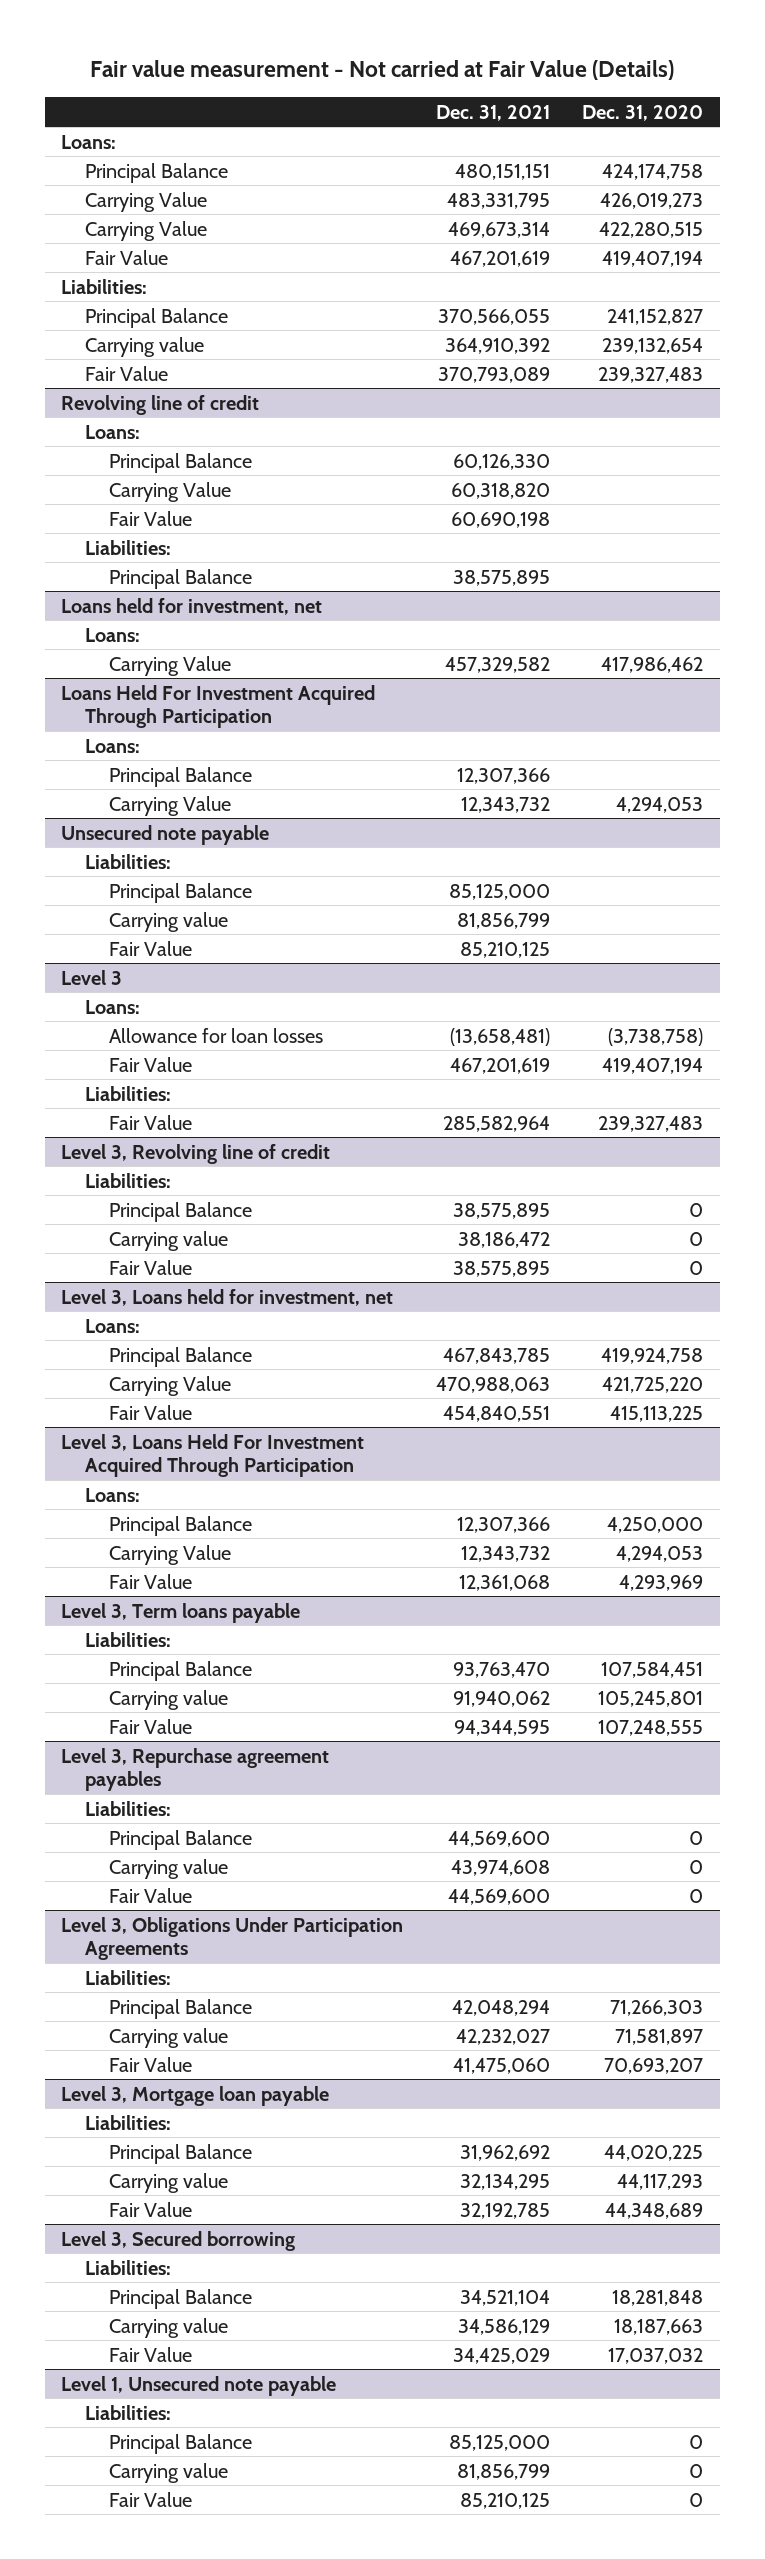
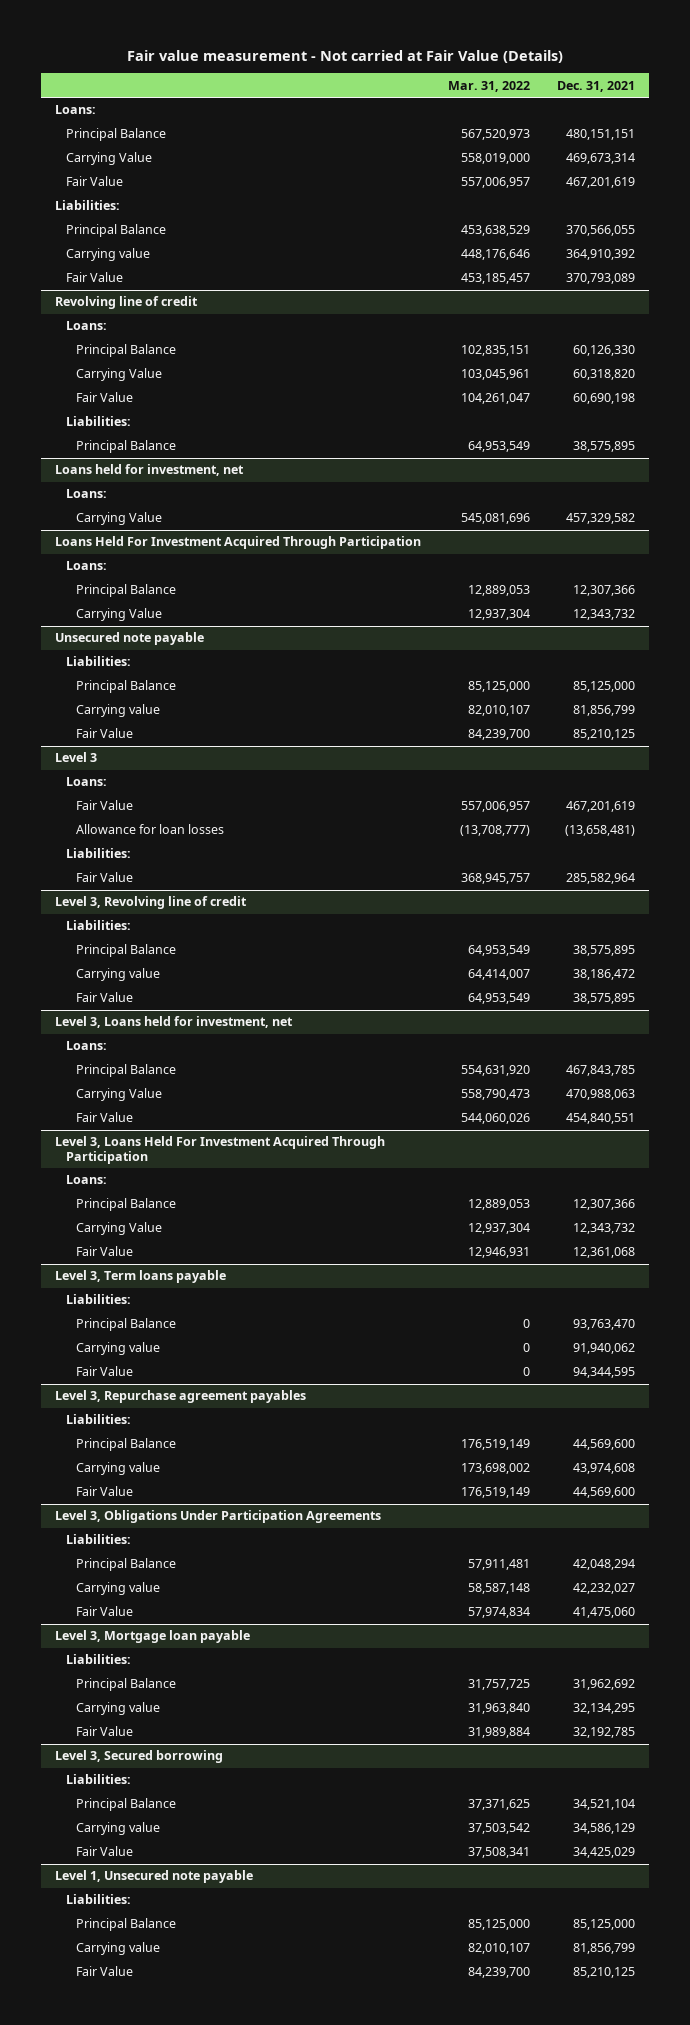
[582,104,704,121] Dec. 31, 2020 -> none
none -> [447,80,530,92] Mar. 31, 2022
[85,191,208,212] Carrying Value -> none
[108,1027,323,1043] Allowance for loan losses -> [76,824,225,835] Allowance for loan losses

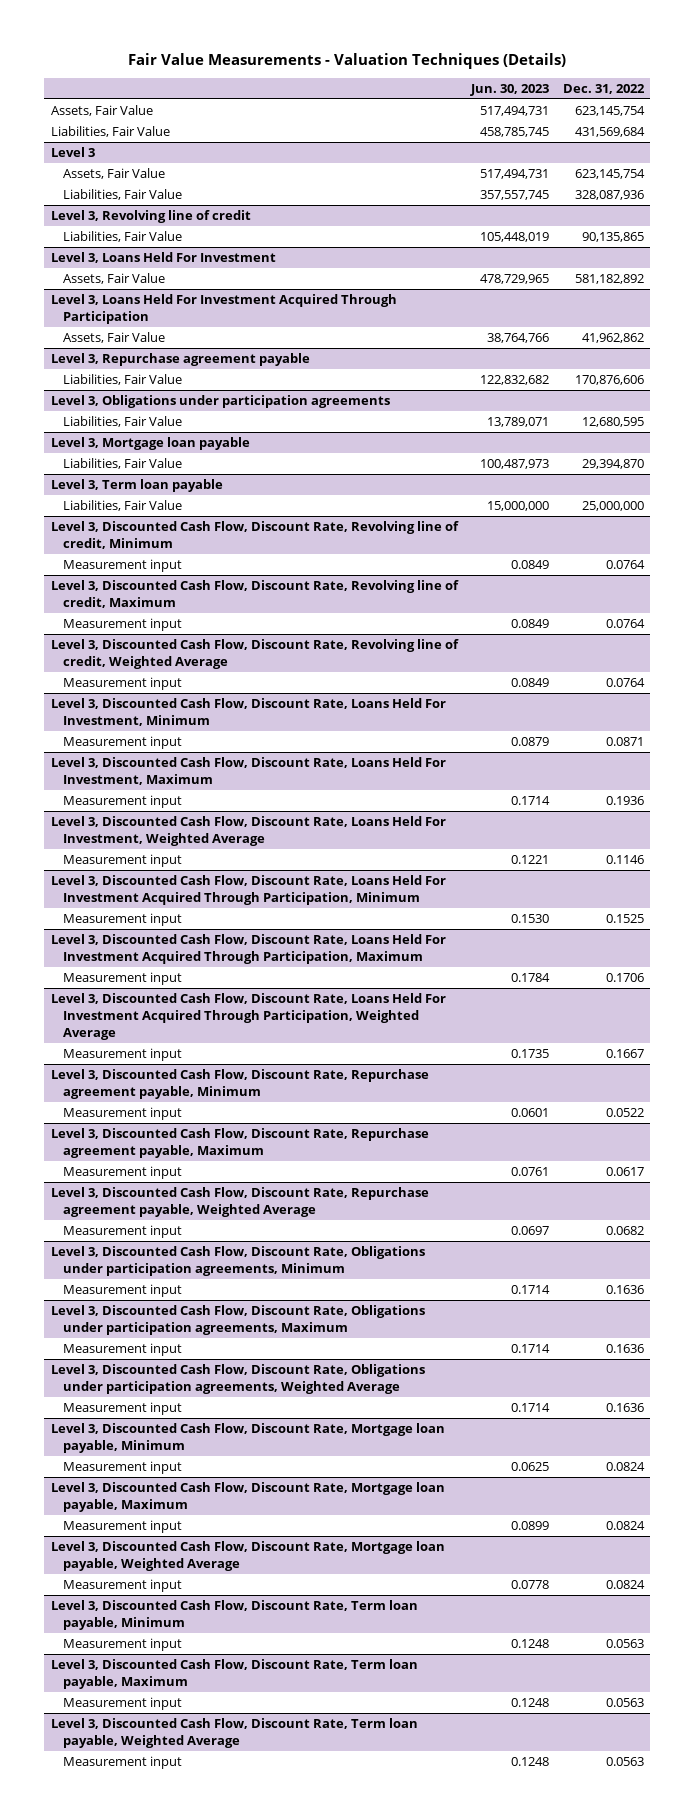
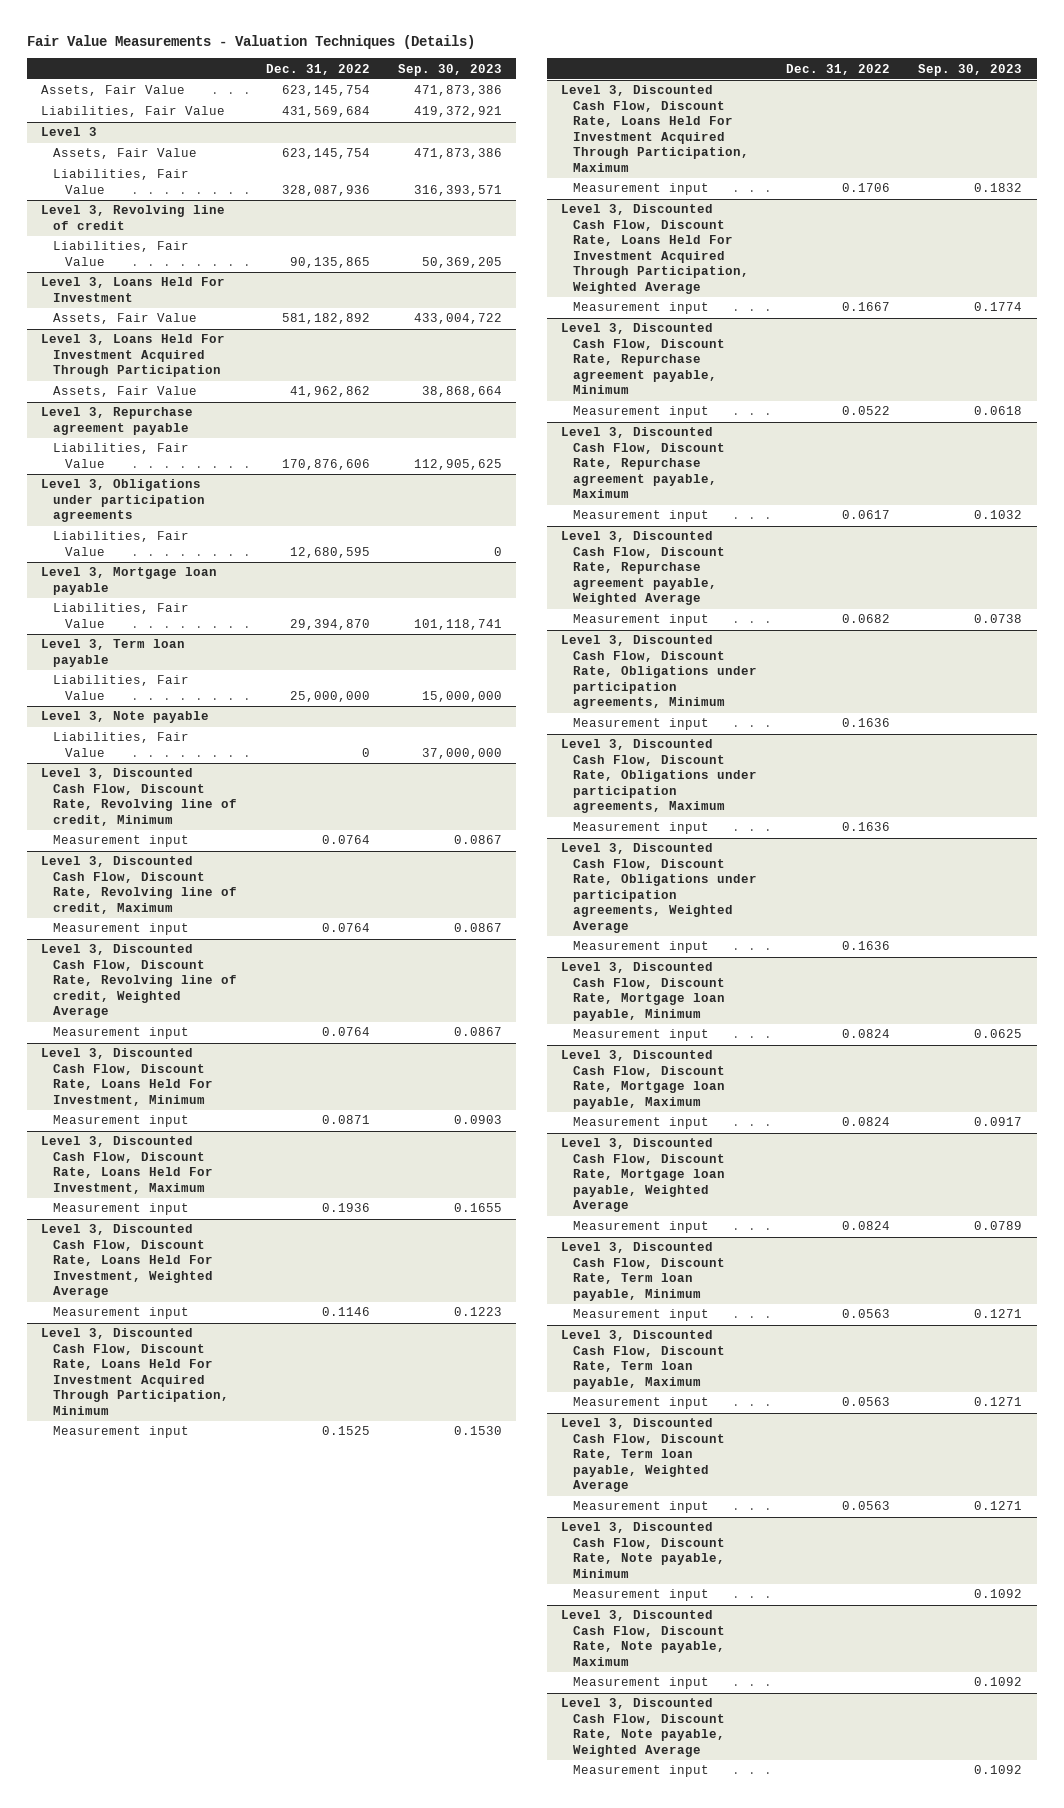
[470,84,550,97] Jun. 30, 2023 -> none
none -> [398,63,503,76] Sep. 30, 2023
none -> [41,711,210,724] Level 3, Note payable
none -> [53,732,190,757] Liabilities, Fair Value
none -> [561,1522,726,1578] Level 3, Discounted Cash Flow, Discount Rate, Note payable, Minimum
none -> [573,1589,710,1602] Measurement input
none -> [561,1610,726,1666] Level 3, Discounted Cash Flow, Discount Rate, Note payable, Maximum
none -> [573,1677,710,1690] Measurement input
none -> [561,1698,726,1757] Level 3, Discounted Cash Flow, Discount Rate, Note payable, Weighted Average
none -> [573,1765,710,1778] Measurement input

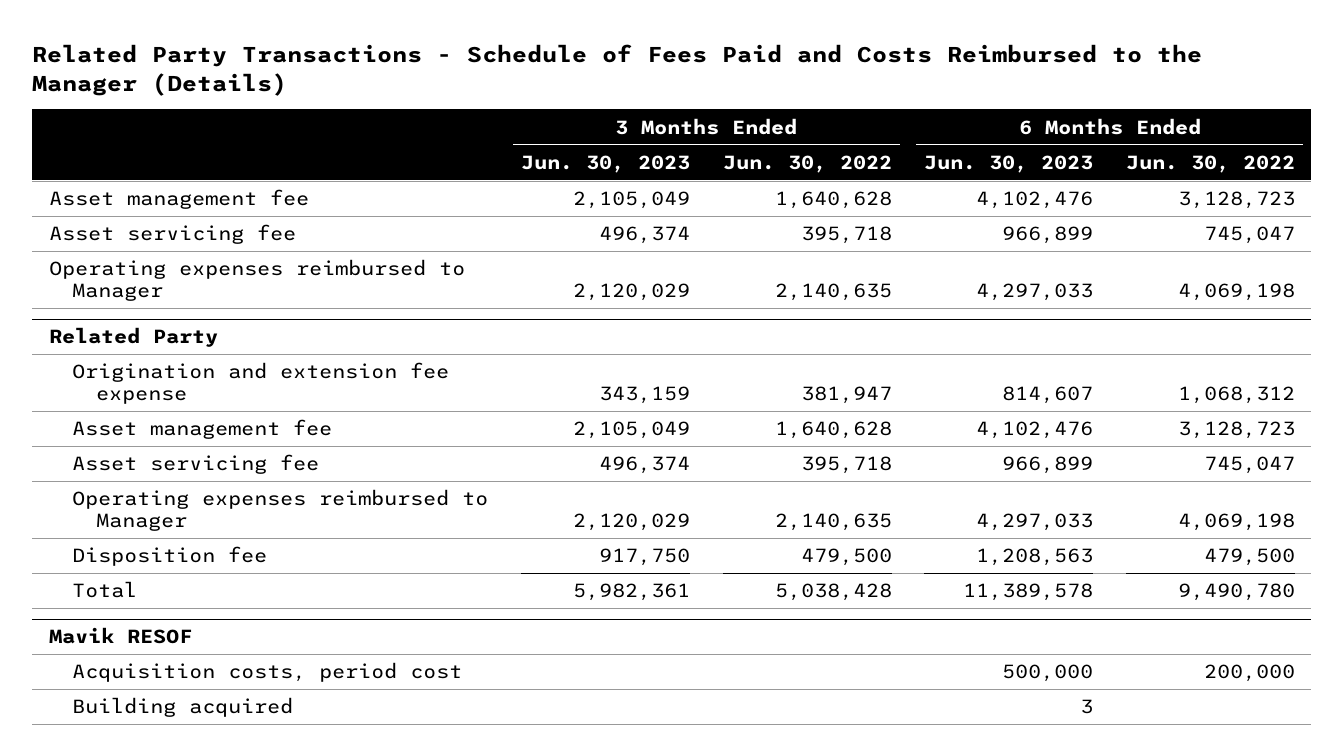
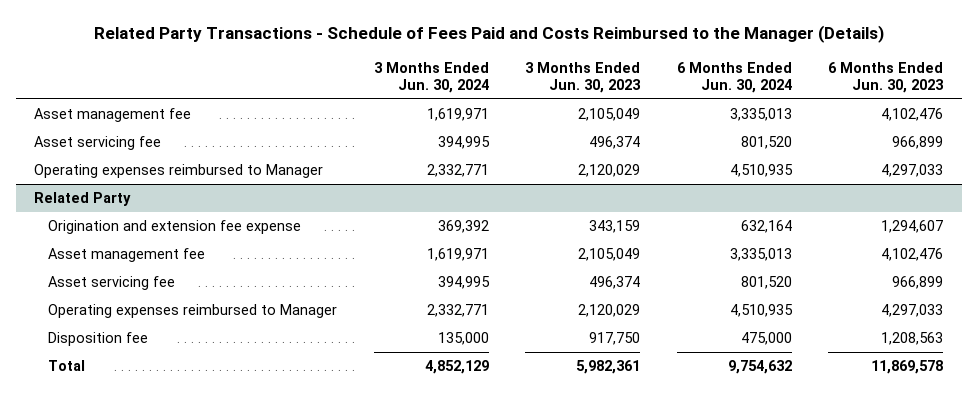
[722,154,892,173] Jun. 30, 2022 -> none
[1126,154,1296,173] Jun. 30, 2022 -> none
none -> [373,61,489,94] 3 Months Ended Jun. 30, 2024
none -> [676,61,792,94] 6 Months Ended Jun. 30, 2024
[1002,386,1094,405] 814,607 -> [881,220,944,234] 1,294,607
[48,627,192,645] Mavik RESOF -> none
[72,662,463,683] Acquisition costs, period cost -> none
[72,697,294,718] Building acquired -> none
[963,583,1094,602] 11,389,578 -> [871,360,944,375] 11,869,578

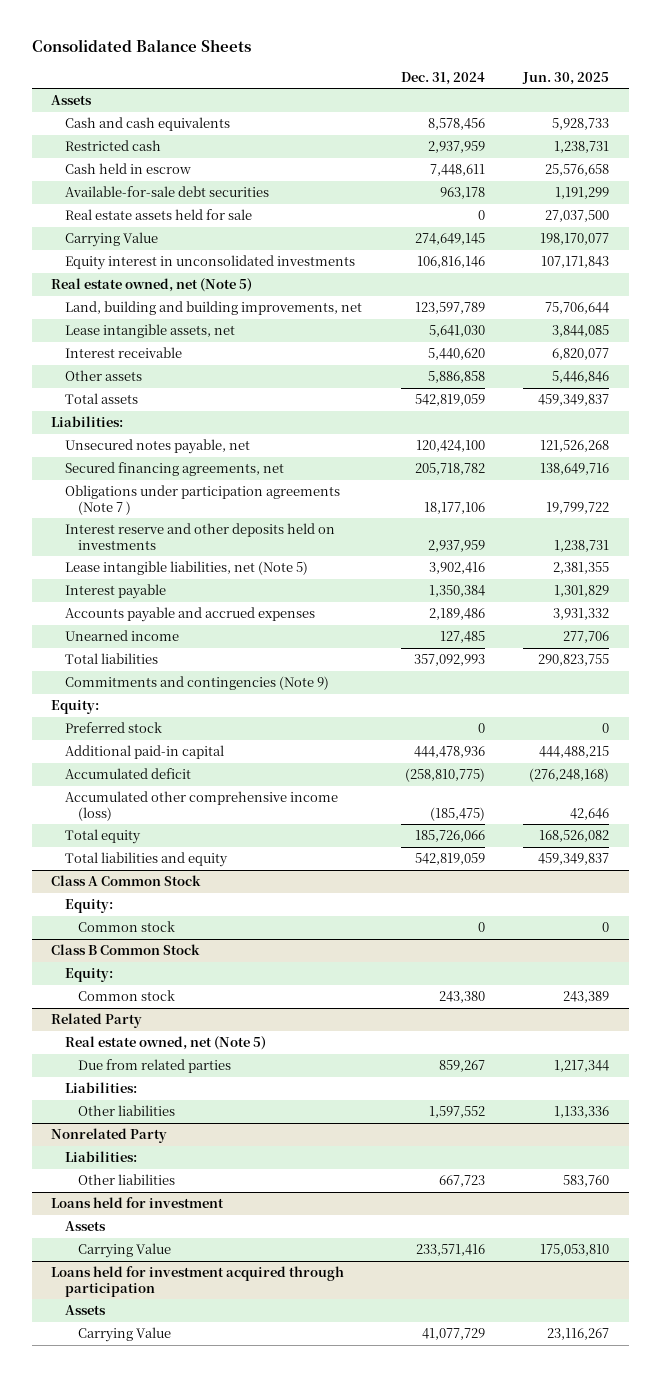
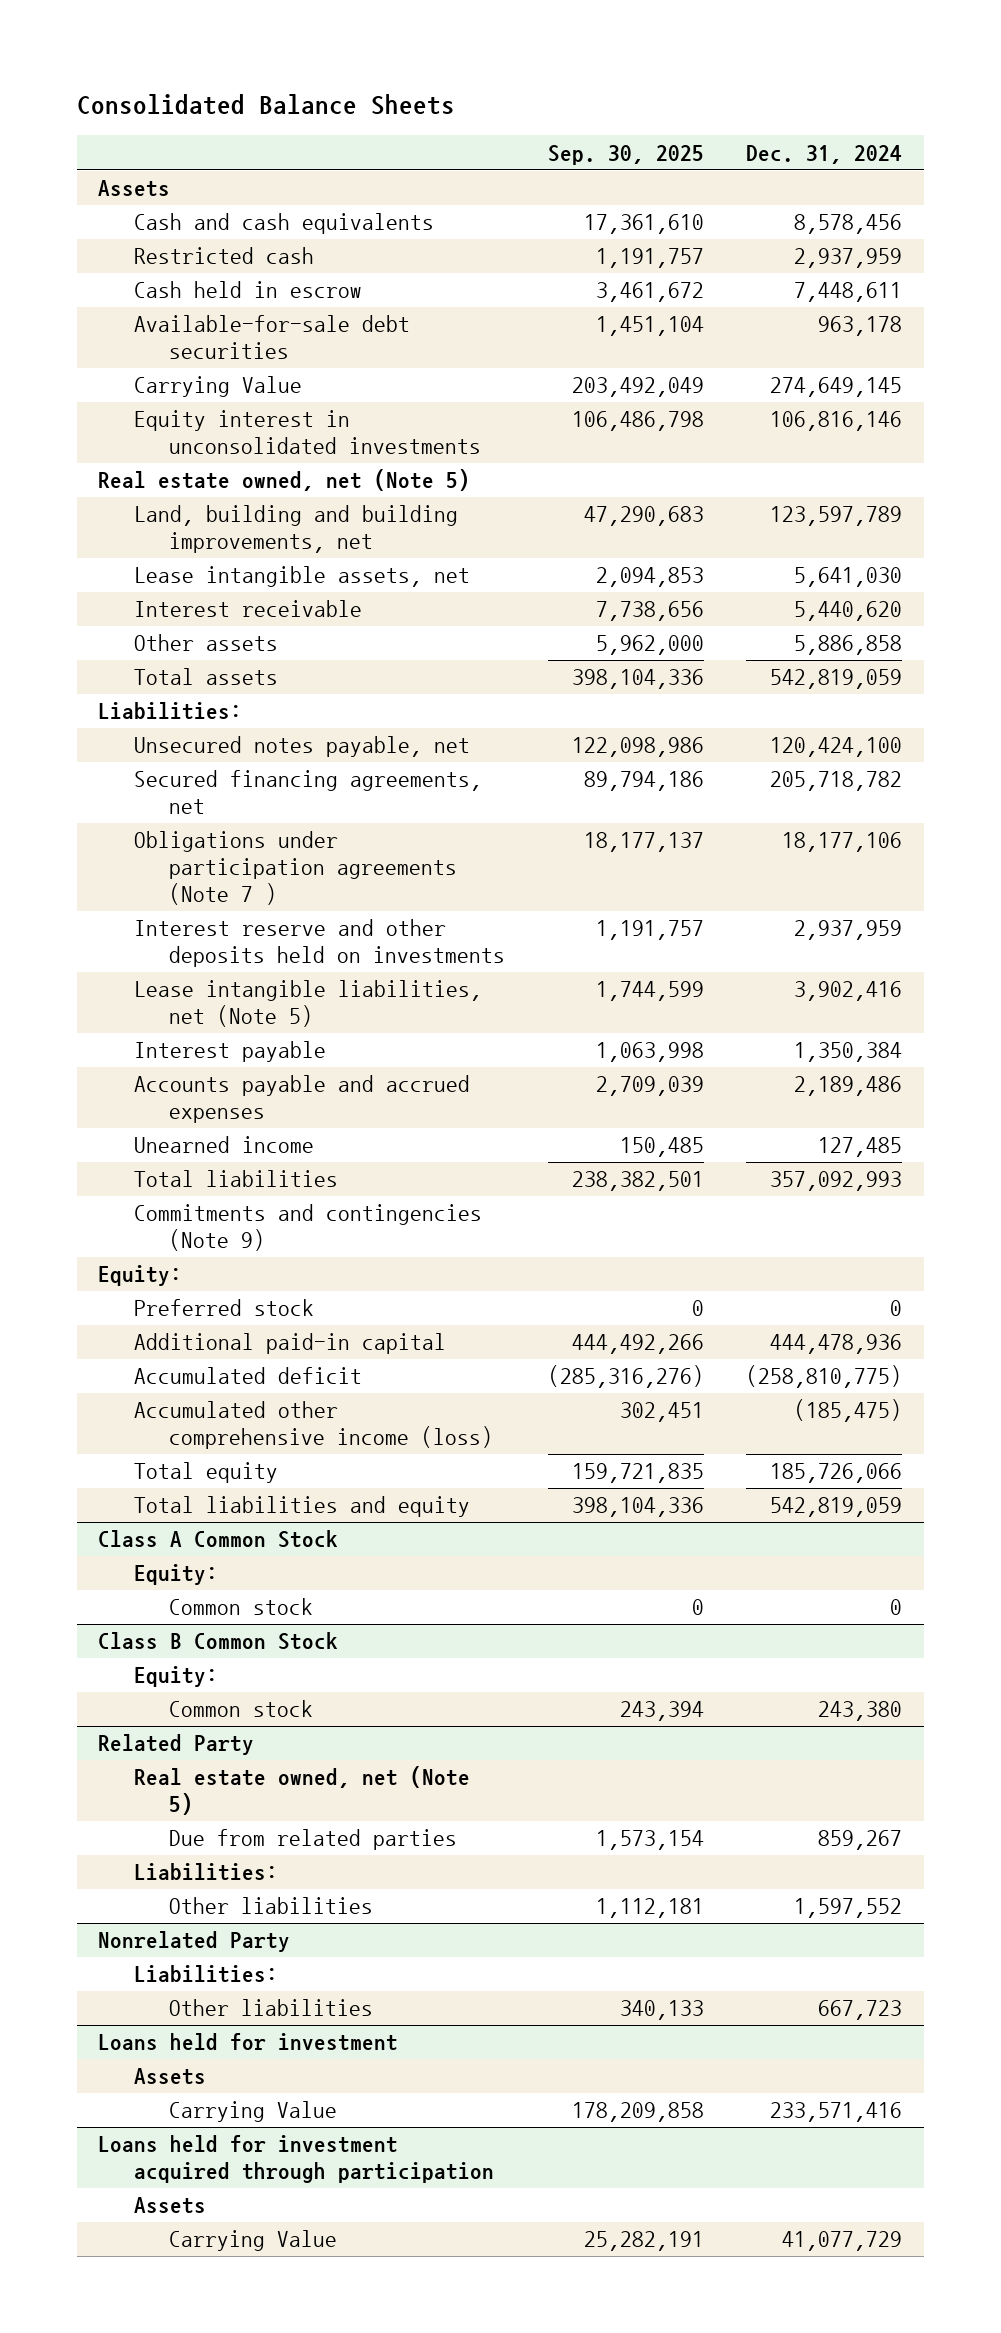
[522,71,610,85] Jun. 30, 2025 -> none
none -> [547,144,704,165] Sep. 30, 2025
[64,209,252,221] Real estate assets held for sale -> none

